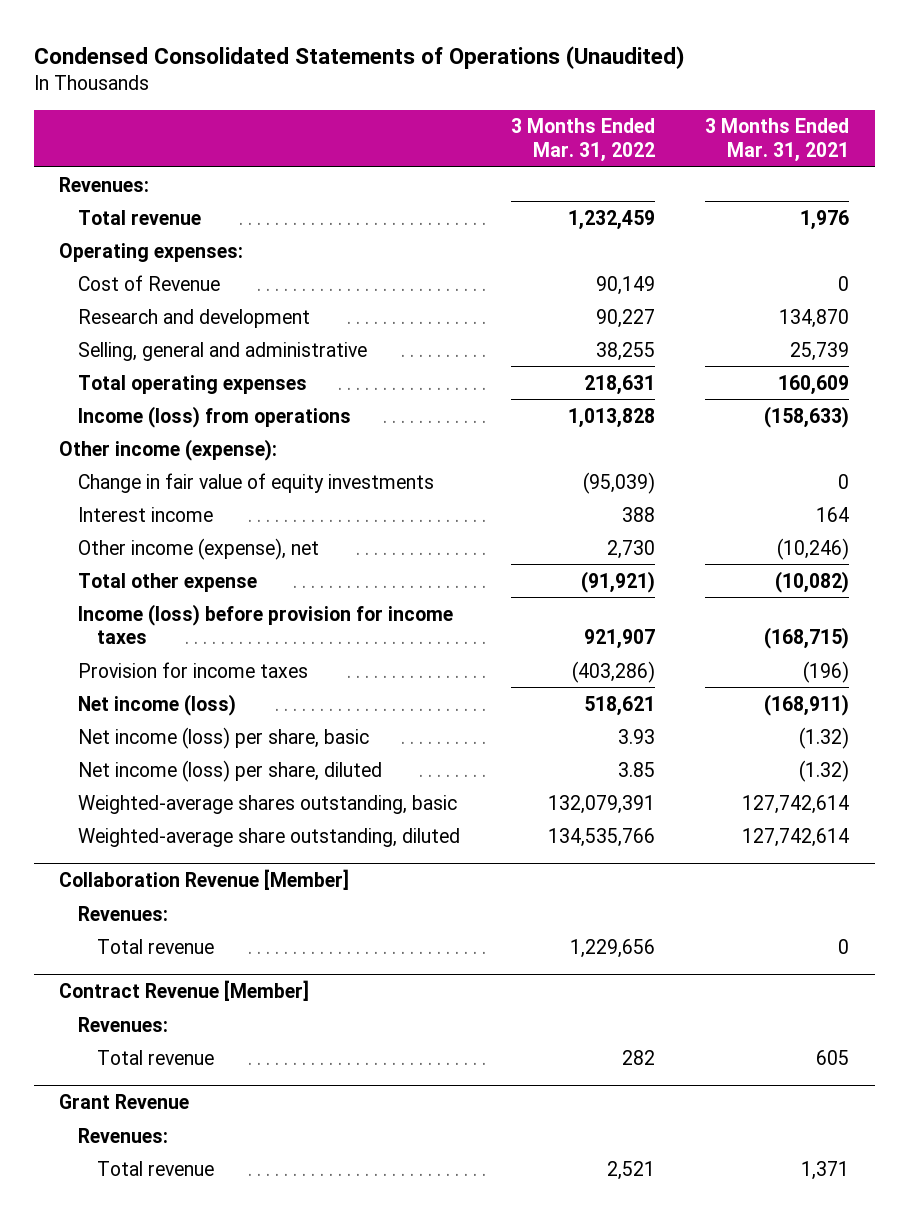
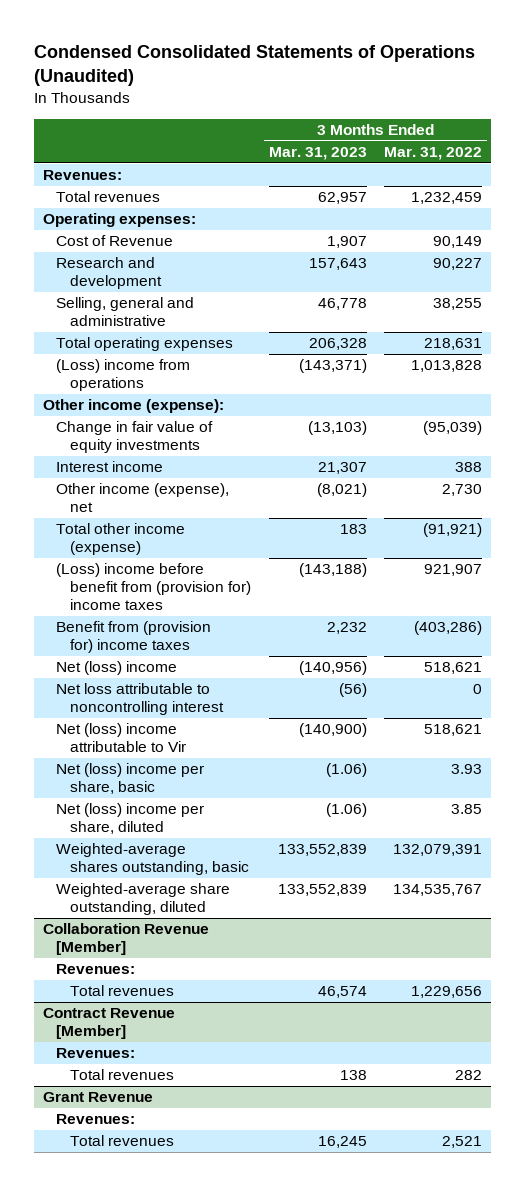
[705,118,850,162] 3 Months Ended Mar. 31, 2021 -> none
none -> [268,147,367,161] Mar. 31, 2023
[78,209,202,225] Total revenue -> [56,191,161,203] Total revenues
[78,405,352,428] Income (loss) from operations -> [56,359,191,392] (Loss) income from operations
[78,572,258,592] Total other expense -> [56,523,186,556] Total other income (expense)
[78,603,454,644] Income (loss) before provision for income taxes -> [56,563,251,611] (Loss) income before benefit from (provision for) income taxes
[78,661,309,678] Provision for income taxes -> [56,621,212,654] Benefit from (provision for) income taxes
[78,693,237,716] Net income (loss) -> [56,661,178,676] Net (loss) income
none -> [56,683,224,716] Net loss attributable to noncontrolling interest
none -> [56,723,186,753] Net (loss) income attributable to Vir
[78,726,370,749] Net income (loss) per share, basic -> [56,763,205,795] Net (loss) income per share, basic
[78,759,383,782] Net income (loss) per share, diluted -> [56,803,205,835] Net (loss) income per share, diluted
[547,827,655,847] 134,535,766 -> [393,884,483,897] 134,535,767
[97,938,215,954] Total revenue -> [69,985,174,997] Total revenues
[97,1049,215,1065] Total revenue -> [69,1069,174,1081] Total revenues
[97,1160,215,1176] Total revenue -> [69,1135,174,1147] Total revenues

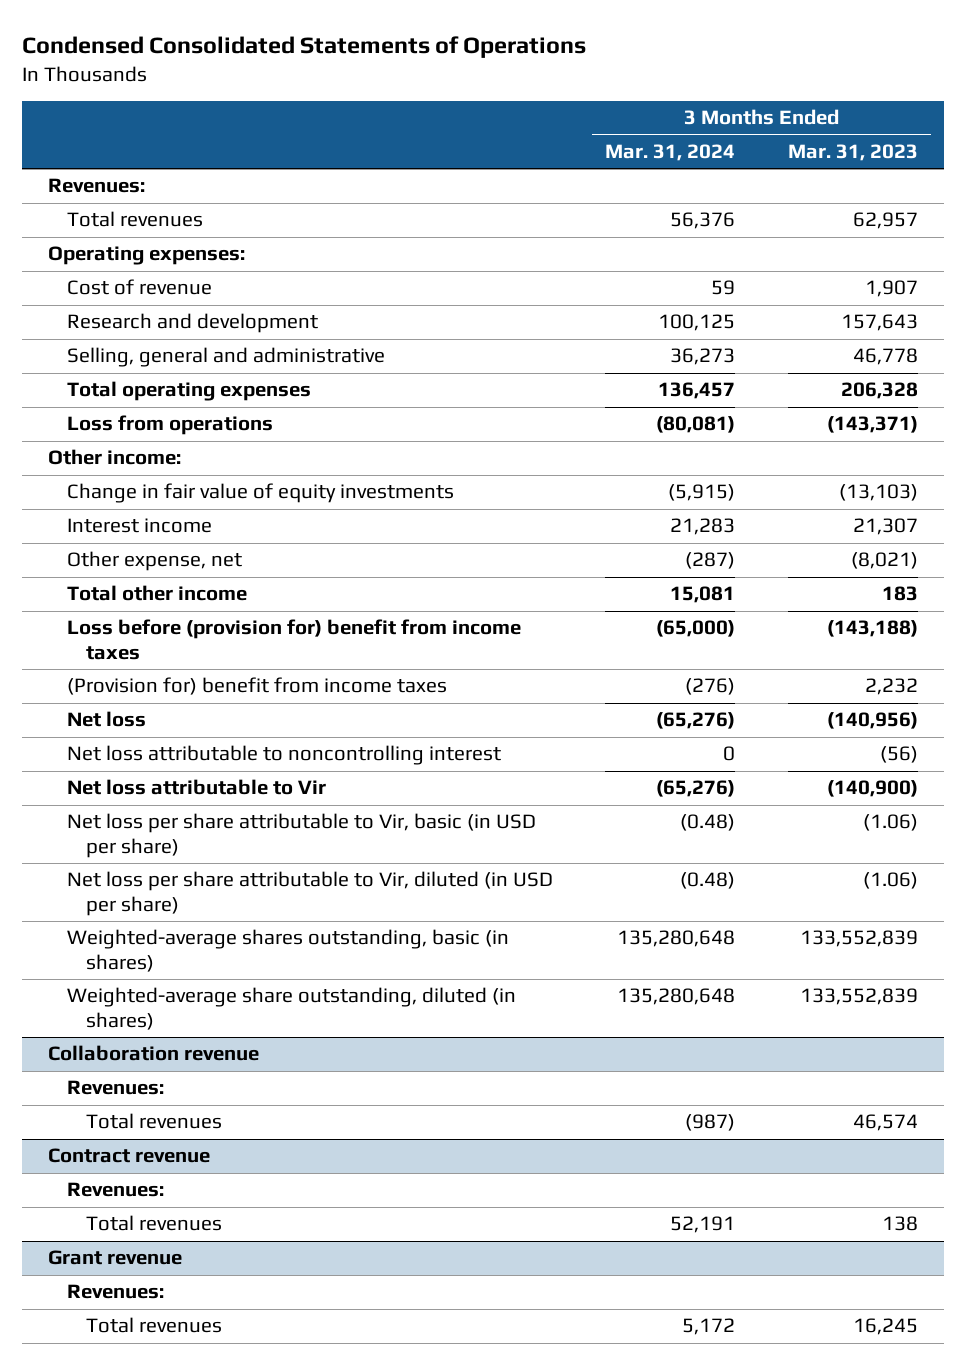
[33,45,475,87] Condensed Consolidated Statements of Operations (Unaudited) -> [21,36,586,59] Condensed Consolidated Statements of Operations
[384,147,483,161] Mar. 31, 2022 -> none
none -> [605,144,736,162] Mar. 31, 2024
[56,235,174,247] Cost of Revenue -> [67,279,213,296] Cost of revenue
[56,359,191,392] (Loss) income from operations -> [67,415,274,436] Loss from operations
[42,399,224,414] Other income (expense): -> [47,449,181,466] Other income:
[56,483,230,513] Other income (expense), net -> [67,551,243,572] Other expense, net
[56,523,186,556] Total other income (expense) -> [67,585,248,602] Total other income
[56,563,251,611] (Loss) income before benefit from (provision for) income taxes -> [67,619,522,661] Loss before (provision for) benefit from income taxes
[56,621,212,654] Benefit from (provision for) income taxes -> [67,677,448,696] (Provision for) benefit from income taxes
[56,661,178,676] Net (loss) income -> [67,711,147,728] Net loss
[56,723,186,753] Net (loss) income attributable to Vir -> [67,779,327,796] Net loss attributable to Vir
[56,763,205,795] Net (loss) income per share, basic -> [67,813,537,859] Net loss per share attributable to Vir, basic (in USD per share)
[56,803,205,835] Net (loss) income per share, diluted -> [67,871,554,917] Net loss per share attributable to Vir, diluted (in USD per share)
[56,843,249,876] Weighted-average shares outstanding, basic -> [67,929,510,973] Weighted-average shares outstanding, basic (in shares)
[56,883,231,916] Weighted-average share outstanding, diluted -> [67,987,517,1031] Weighted-average share outstanding, diluted (in shares)
[42,923,209,956] Collaboration Revenue [Member] -> [47,1045,259,1062] Collaboration revenue
[42,1008,175,1040] Contract Revenue [Member] -> [47,1148,210,1164] Contract revenue
[42,1092,153,1103] Grant Revenue -> [47,1250,182,1266] Grant revenue

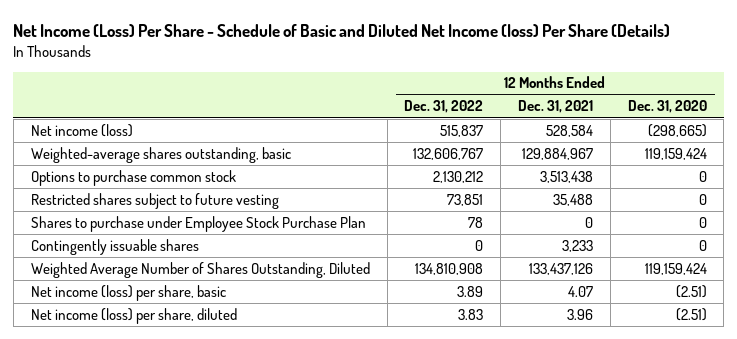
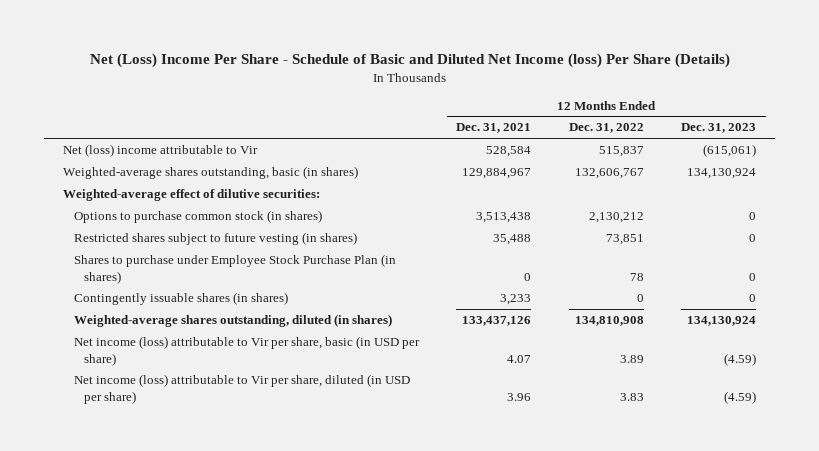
[13,23,671,37] Net Income (Loss) Per Share - Schedule of Basic and Diluted Net Income (loss) Per Share (Details) -> [89,53,730,69] Net (Loss) Income Per Share - Schedule of Basic and Diluted Net Income (loss) Per Share (Details)
[627,100,707,114] Dec. 31, 2020 -> none
none -> [681,123,757,134] Dec. 31, 2023
[30,123,133,137] Net income (loss) -> [62,144,258,158] Net (loss) income attributable to Vir
[30,146,291,163] Weighted-average shares outstanding, basic -> [62,166,358,180] Weighted-average shares outstanding, basic (in shares)
none -> [62,189,320,202] Weighted-average effect of dilutive securities:
[30,169,236,186] Options to purchase common stock -> [73,210,322,224] Options to purchase common stock (in shares)
[30,192,279,209] Restricted shares subject to future vesting -> [73,232,357,246] Restricted shares subject to future vesting (in shares)
[30,215,366,232] Shares to purchase under Employee Stock Purchase Plan -> [73,254,396,284] Shares to purchase under Employee Stock Purchase Plan (in shares)
[30,238,199,255] Contingently issuable shares -> [73,292,288,306] Contingently issuable shares (in shares)
[30,261,370,278] Weighted Average Number of Shares Outstanding, Diluted -> [73,314,392,328] Weighted-average shares outstanding, diluted (in shares)
[30,284,226,301] Net income (loss) per share, basic -> [73,336,420,366] Net income (loss) attributable to Vir per share, basic (in USD per share)
[30,307,237,324] Net income (loss) per share, diluted -> [73,374,410,404] Net income (loss) attributable to Vir per share, diluted (in USD per share)

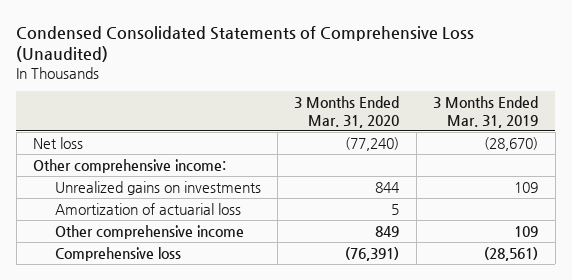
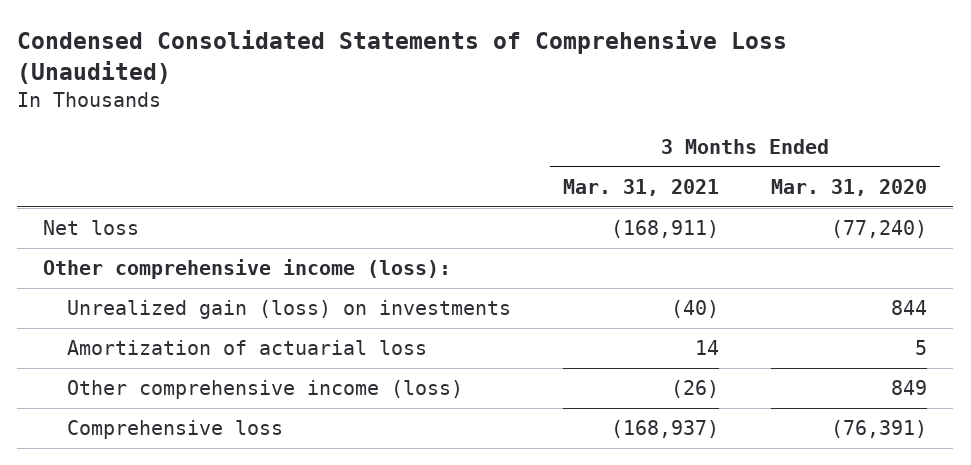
[433,95,539,128] 3 Months Ended Mar. 31, 2019 -> none
none -> [563,179,720,197] Mar. 31, 2021
[33,158,227,173] Other comprehensive income: -> [43,259,452,280] Other comprehensive income (loss):
[54,180,261,195] Unrealized gains on investments -> [66,300,511,320] Unrealized gain (loss) on investments
[54,224,244,239] Other comprehensive income -> [66,380,463,400] Other comprehensive income (loss)

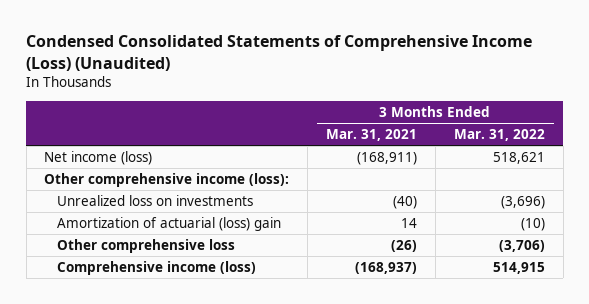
[17,29,788,84] Condensed Consolidated Statements of Comprehensive Loss (Unaudited) -> [26,35,533,71] Condensed Consolidated Statements of Comprehensive Income (Loss) (Unaudited)
[771,179,928,197] Mar. 31, 2020 -> none
none -> [453,128,545,141] Mar. 31, 2022
[43,220,140,236] Net loss -> [44,150,153,165] Net income (loss)
[66,300,511,320] Unrealized gain (loss) on investments -> [57,194,254,206] Unrealized loss on investments
[66,340,427,356] Amortization of actuarial loss -> [57,216,282,231] Amortization of actuarial (loss) gain
[66,380,463,400] Other comprehensive income (loss) -> [57,238,236,253] Other comprehensive loss
[66,420,283,440] Comprehensive loss -> [57,260,257,275] Comprehensive income (loss)

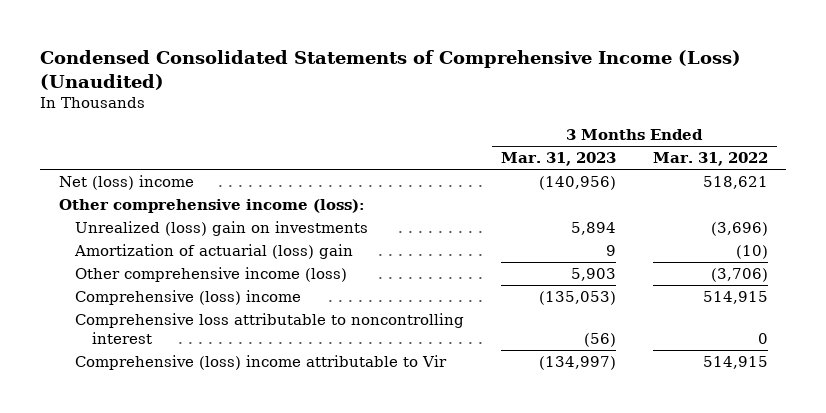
[326,128,418,141] Mar. 31, 2021 -> none
none -> [500,152,616,167] Mar. 31, 2023
[44,150,153,165] Net income (loss) -> [58,175,194,191] Net (loss) income
[57,194,254,206] Unrealized loss on investments -> [75,221,369,237] Unrealized (loss) gain on investments
[57,238,236,253] Other comprehensive loss -> [75,267,348,283] Other comprehensive income (loss)
[57,260,257,275] Comprehensive income (loss) -> [75,290,302,306] Comprehensive (loss) income
none -> [75,313,465,344] Comprehensive loss attributable to noncontrolling interest
none -> [75,355,448,371] Comprehensive (loss) income attributable to Vir

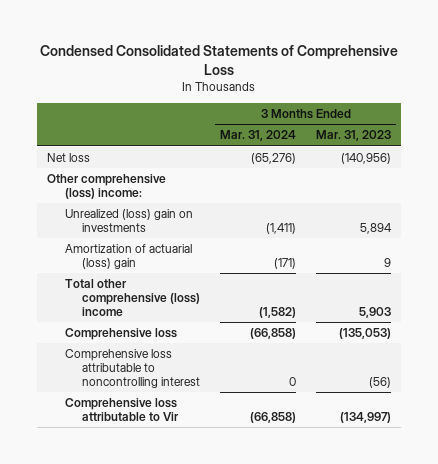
[40,49,742,90] Condensed Consolidated Statements of Comprehensive Income (Loss) (Unaudited) -> [40,44,399,75] Condensed Consolidated Statements of Comprehensive Loss
[652,152,768,167] Mar. 31, 2022 -> none
none -> [220,130,297,142] Mar. 31, 2024
[58,175,194,191] Net (loss) income -> [47,153,91,163] Net loss
[58,199,365,214] Other comprehensive income (loss): -> [47,174,167,200] Other comprehensive (loss) income:
[75,267,348,283] Other comprehensive income (loss) -> [64,279,201,317] Total other comprehensive (loss) income
[75,290,302,306] Comprehensive (loss) income -> [64,328,177,341] Comprehensive loss
[75,355,448,371] Comprehensive (loss) income attributable to Vir -> [64,398,180,422] Comprehensive loss attributable to Vir

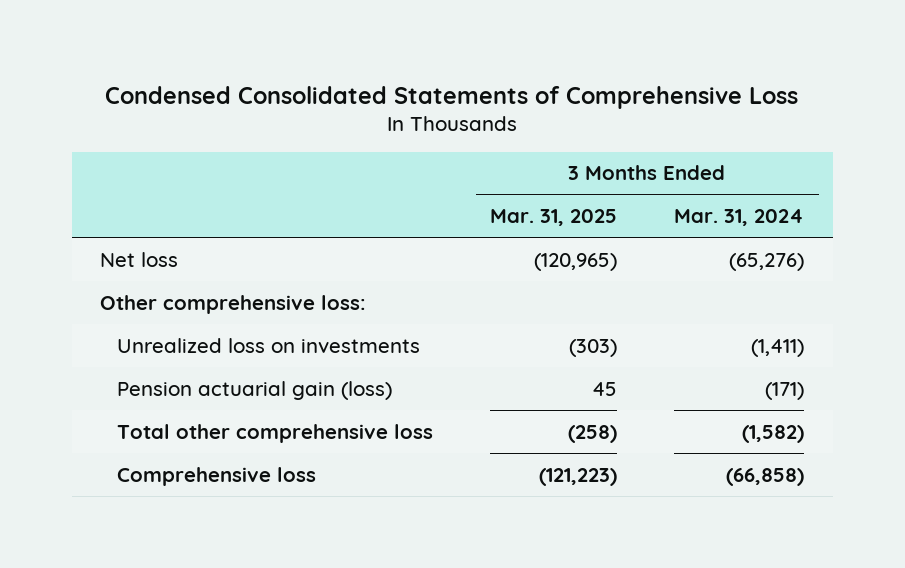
[316,130,392,142] Mar. 31, 2023 -> none
none -> [490,209,618,227] Mar. 31, 2025
[47,174,167,200] Other comprehensive (loss) income: -> [100,294,367,314] Other comprehensive loss:
[64,209,193,233] Unrealized (loss) gain on investments -> [116,337,420,353] Unrealized loss on investments
[64,244,192,270] Amortization of actuarial (loss) gain -> [116,380,392,400] Pension actuarial gain (loss)
[64,279,201,317] Total other comprehensive (loss) income -> [116,423,433,443] Total other comprehensive loss
[64,349,201,389] Comprehensive loss attributable to noncontrolling interest -> none
[64,398,180,422] Comprehensive loss attributable to Vir -> none

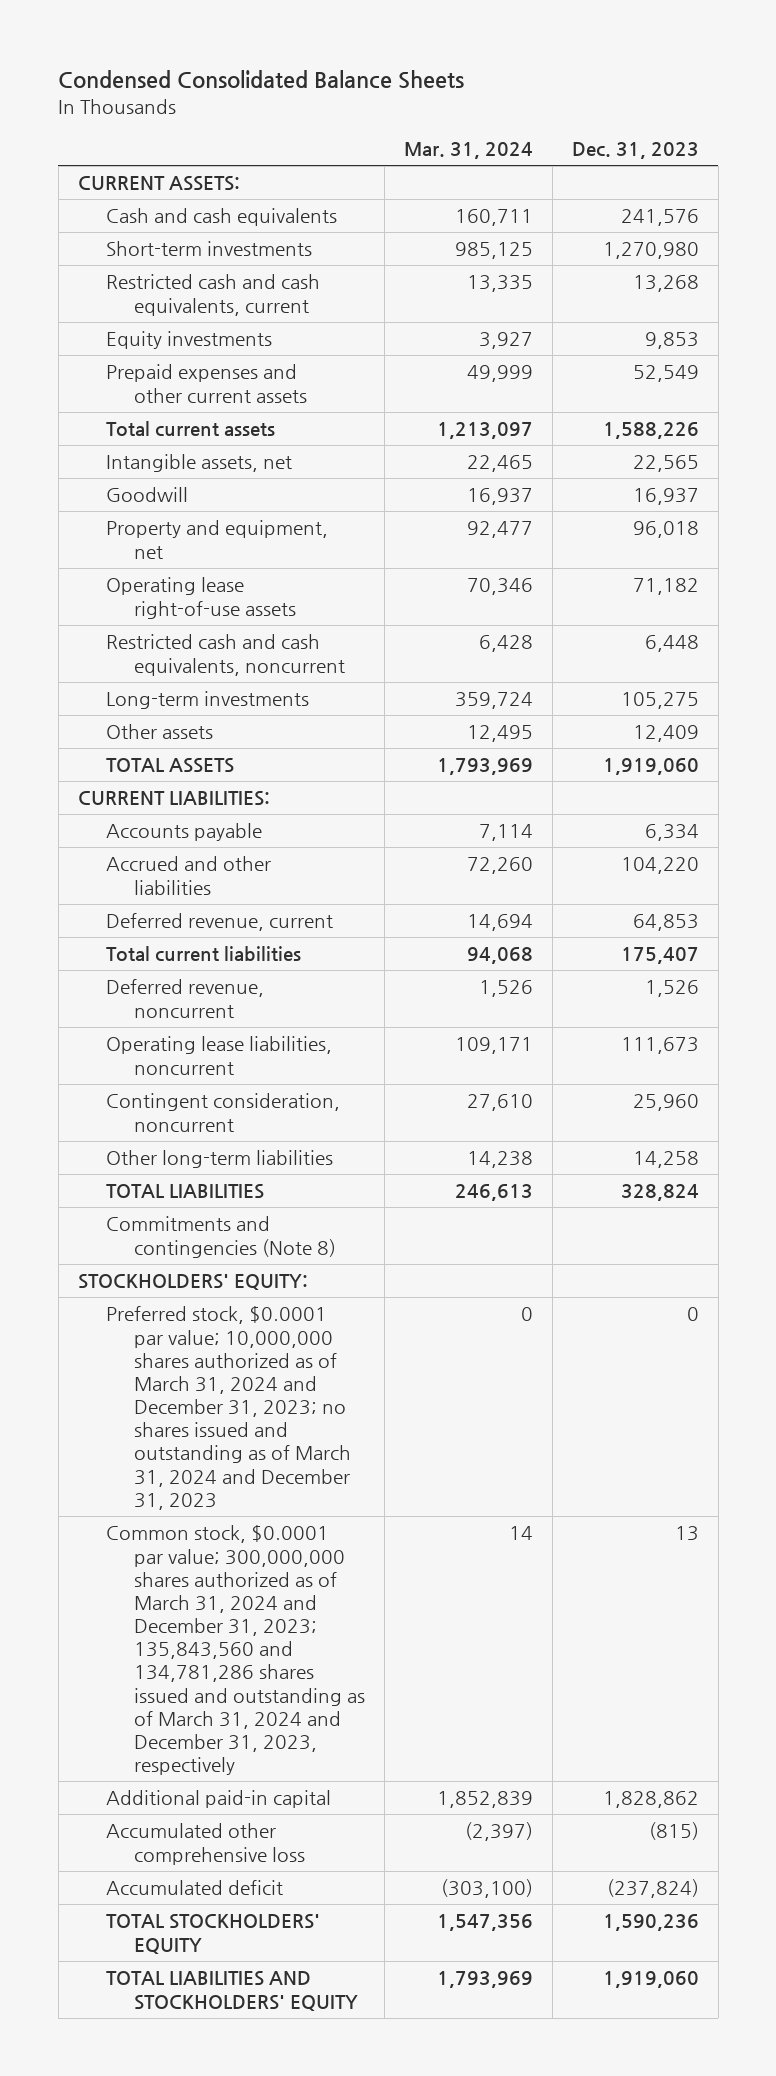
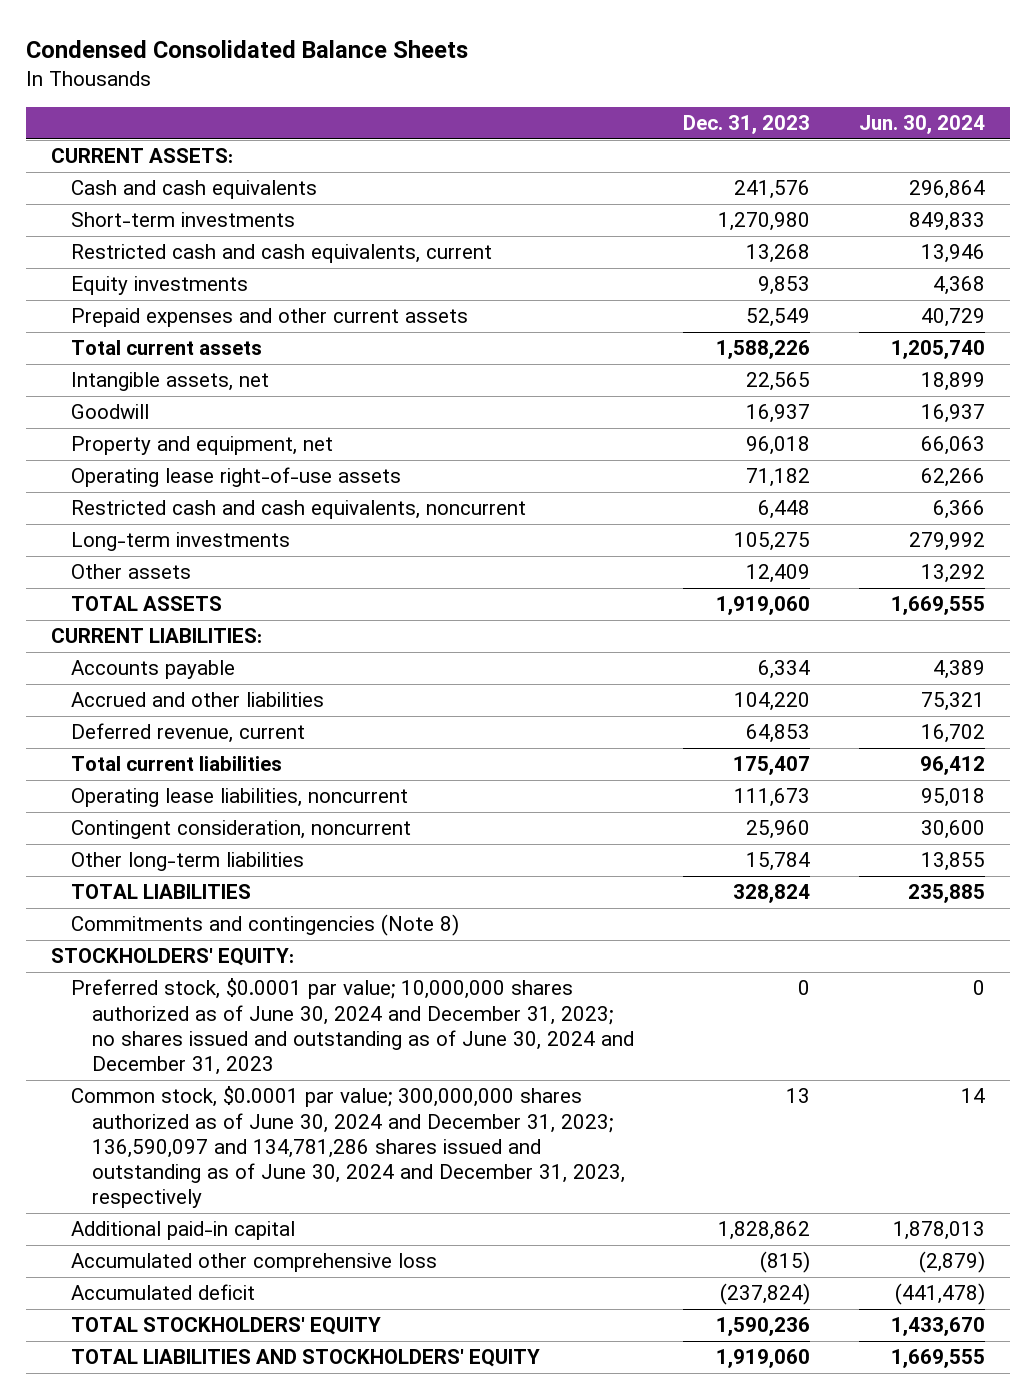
[403,142,533,160] Mar. 31, 2024 -> none
none -> [859,115,986,135] Jun. 30, 2024
[105,979,264,1018] Deferred revenue, noncurrent -> none
[632,1151,699,1169] 14,258 -> [746,852,811,872] 15,784
[105,1306,351,1510] Preferred stock, $0.0001 par value; 10,000,000 shares authorized as of March 31, 2024 and December 31, 2023; no shares issued and outstanding as of March 31, 2024 and December 31, 2023 -> [71,978,635,1076] Preferred stock, $0.0001 par value; 10,000,000 shares authorized as of June 30, 2024 and December 31, 2023; no shares issued and outstanding as of June 30, 2024 and December 31, 2023
[105,1525,365,1776] Common stock, $0.0001 par value; 300,000,000 shares authorized as of March 31, 2024 and December 31, 2023; 135,843,560 and 134,781,286 shares issued and outstanding as of March 31, 2024 and December 31, 2023, respectively -> [71,1086,626,1209] Common stock, $0.0001 par value; 300,000,000 shares authorized as of June 30, 2024 and December 31, 2023; 136,590,097 and 134,781,286 shares issued and outstanding as of June 30, 2024 and December 31, 2023, respectively

